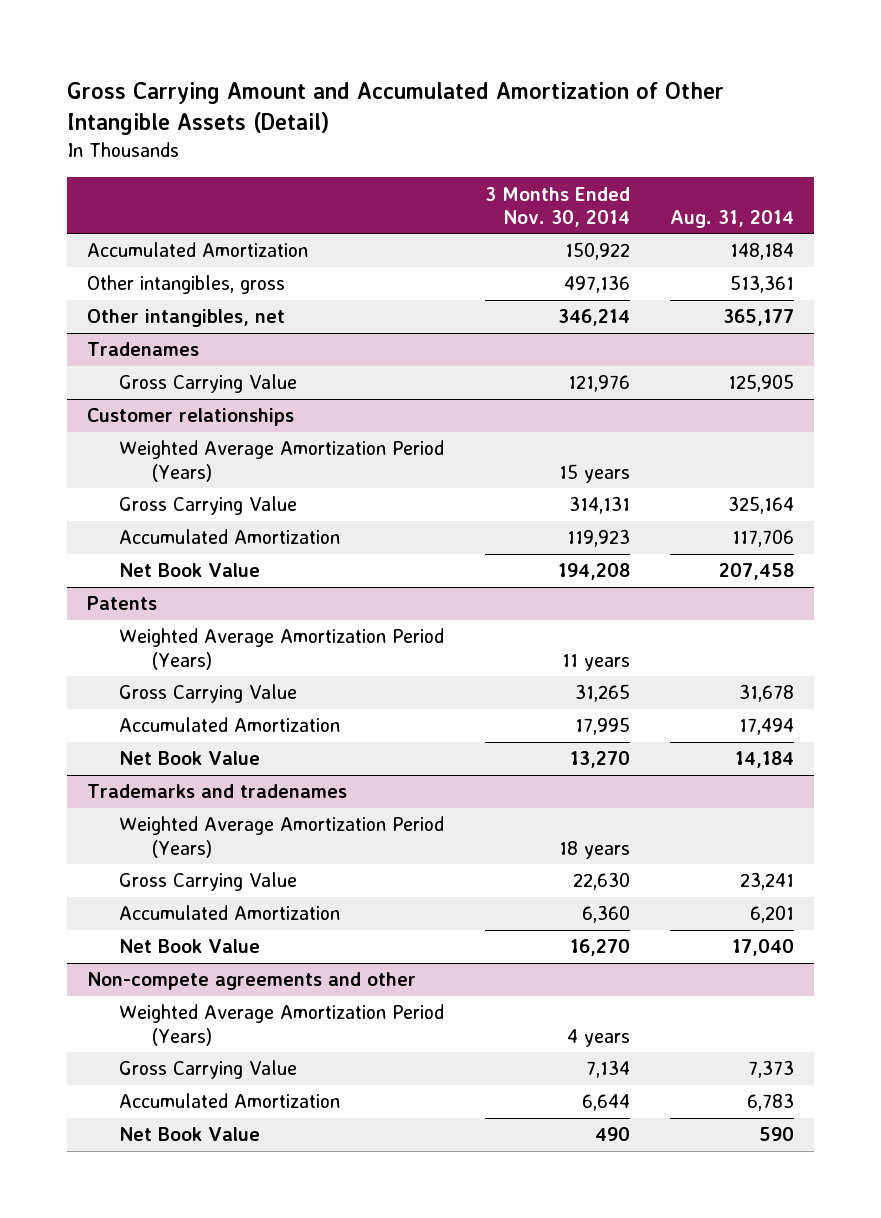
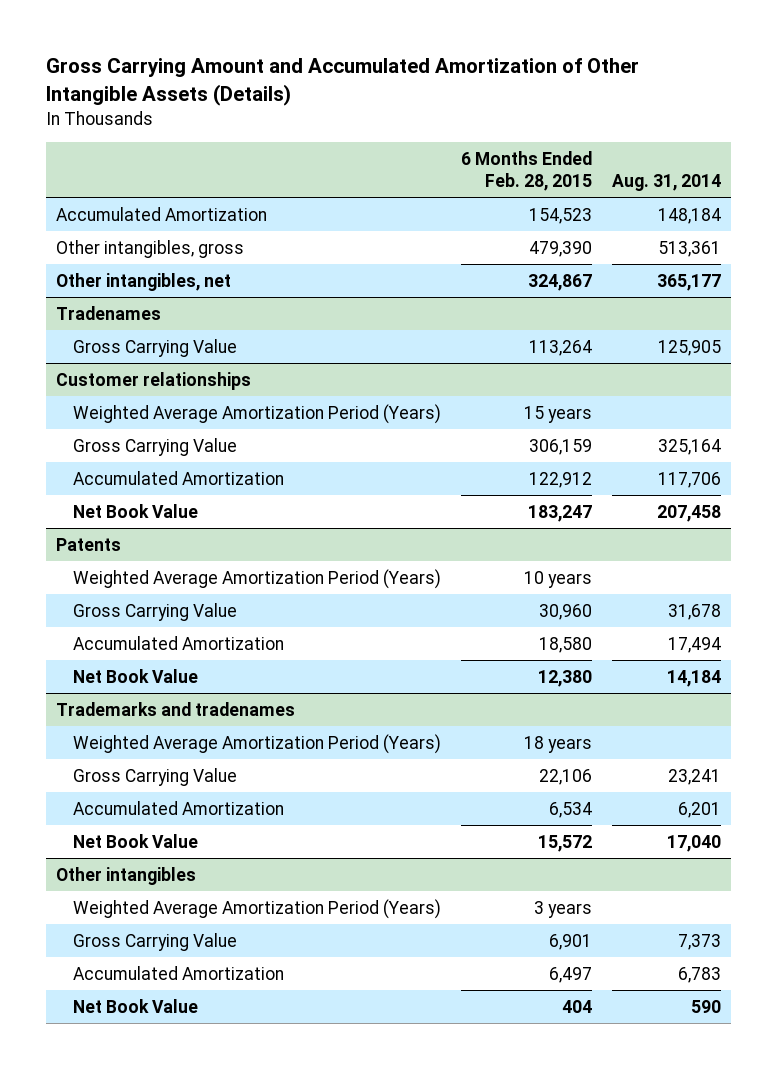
[67,81,725,135] Gross Carrying Amount and Accumulated Amortization of Other Intangible Assets (Detail) -> [45,58,639,106] Gross Carrying Amount and Accumulated Amortization of Other Intangible Assets (Details)
[484,186,630,227] 3 Months Ended Nov. 30, 2014 -> none
none -> [460,151,592,192] 6 Months Ended Feb. 28, 2015
[87,972,417,991] Non-compete agreements and other -> [55,866,196,885] Other intangibles

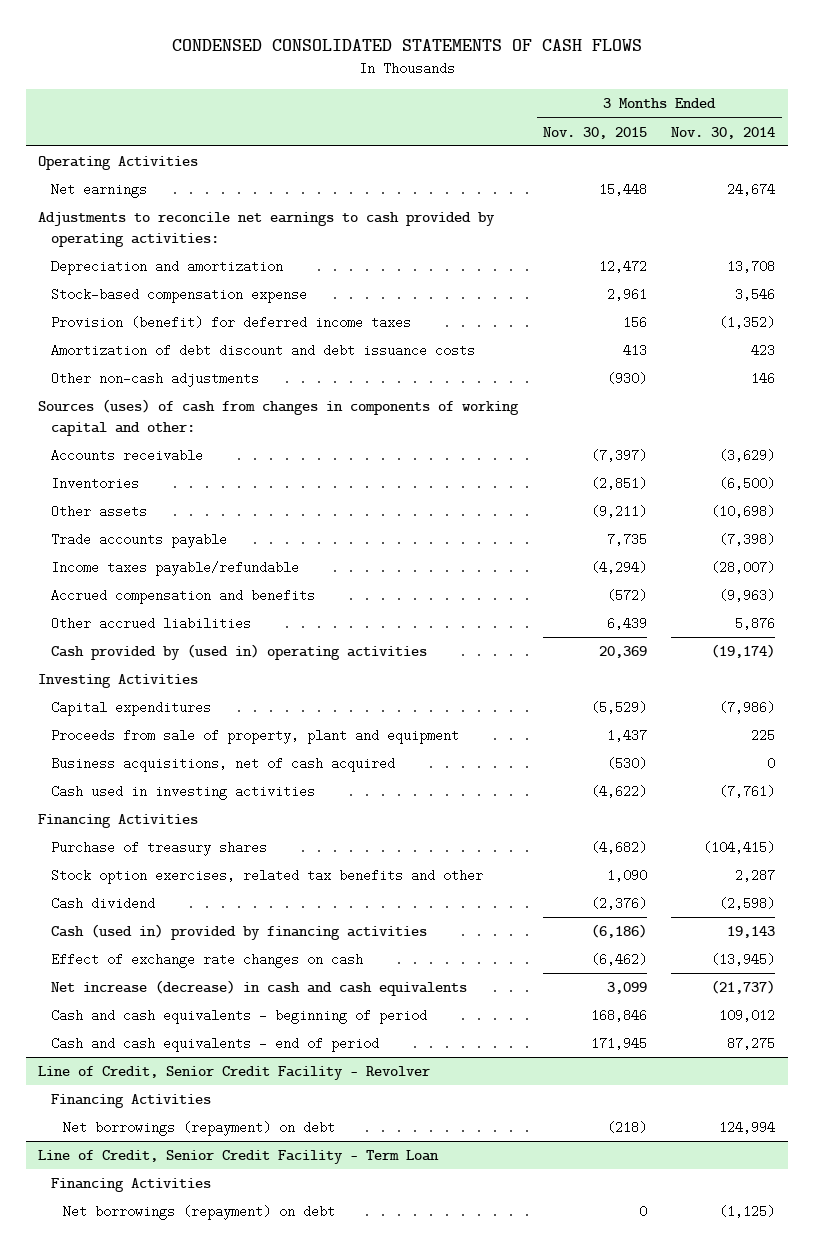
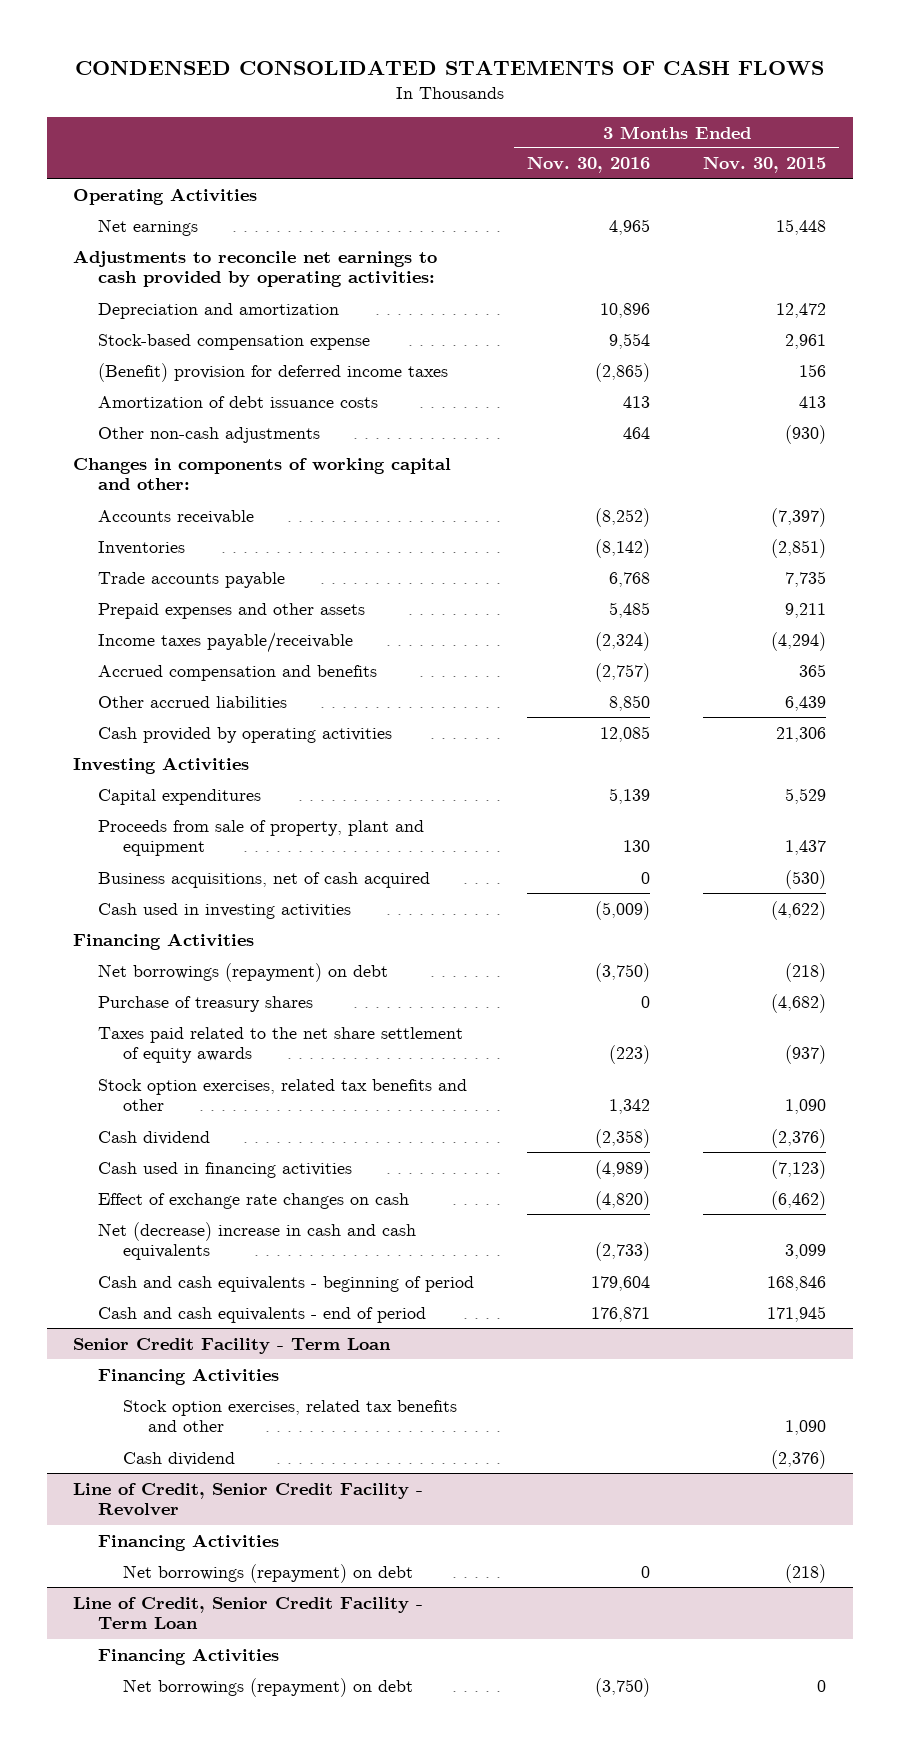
[671,126,776,139] Nov. 30, 2014 -> none
none -> [527,156,651,174] Nov. 30, 2016
[50,316,411,330] Provision (benefit) for deferred income taxes -> [98,362,449,382] (Benefit) provision for deferred income taxes
[50,344,475,358] Amortization of debt discount and debt issuance costs -> [98,395,379,408] Amortization of debt issuance costs
[38,399,520,436] Sources (uses) of cash from changes in components of working capital and other: -> [73,457,452,491] Changes in components of working capital and other:
[50,505,147,519] Other assets -> none
none -> [98,602,366,619] Prepaid expenses and other assets
[50,561,299,577] Income taxes payable/refundable -> [98,631,354,653] Income taxes payable/receivable
[606,589,647,603] (572) -> [799,663,827,677] 365
[50,644,427,661] Cash provided by (used in) operating activities -> [98,726,393,743] Cash provided by operating activities
[598,646,647,659] 20,369 -> [776,726,827,742] 21,306
[590,701,647,715] (5,529) -> [785,787,827,804] 5,529
none -> [98,962,389,982] Net borrowings (repayment) on debt
none -> [98,1026,464,1064] Taxes paid related to the net share settlement of equity awards
[50,924,427,941] Cash (used in) provided by financing activities -> [98,1161,353,1178] Cash used in financing activities
[590,924,647,939] (6,186) -> [771,1159,827,1179] (7,123)
[50,980,467,997] Net increase (decrease) in cash and cash equivalents -> [98,1221,417,1261] Net (decrease) increase in cash and cash equivalents
none -> [73,1337,392,1354] Senior Credit Facility - Term Loan
none -> [98,1367,280,1385] Financing Activities
none -> [123,1399,458,1433] Stock option exercises, related tax benefits and other
none -> [123,1451,236,1466] Cash dividend

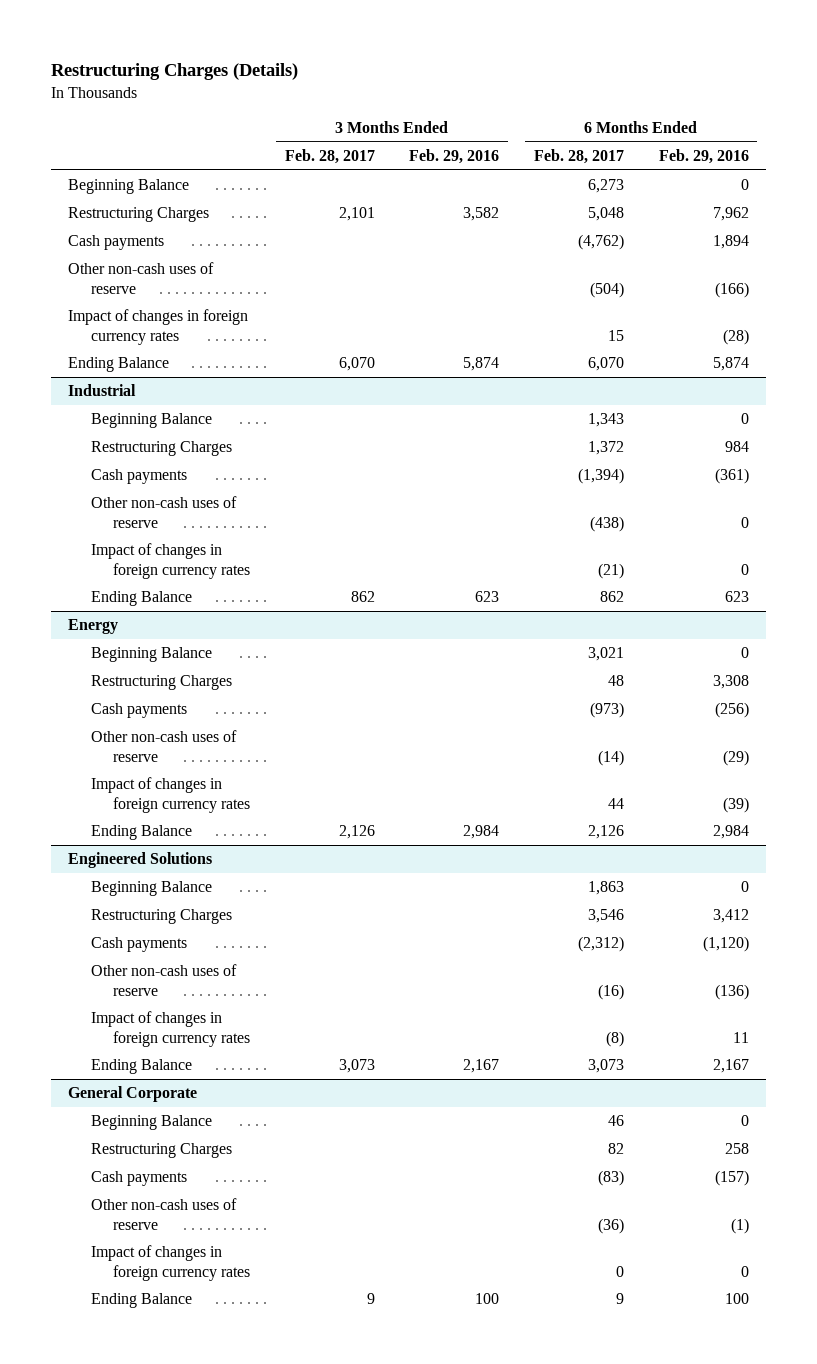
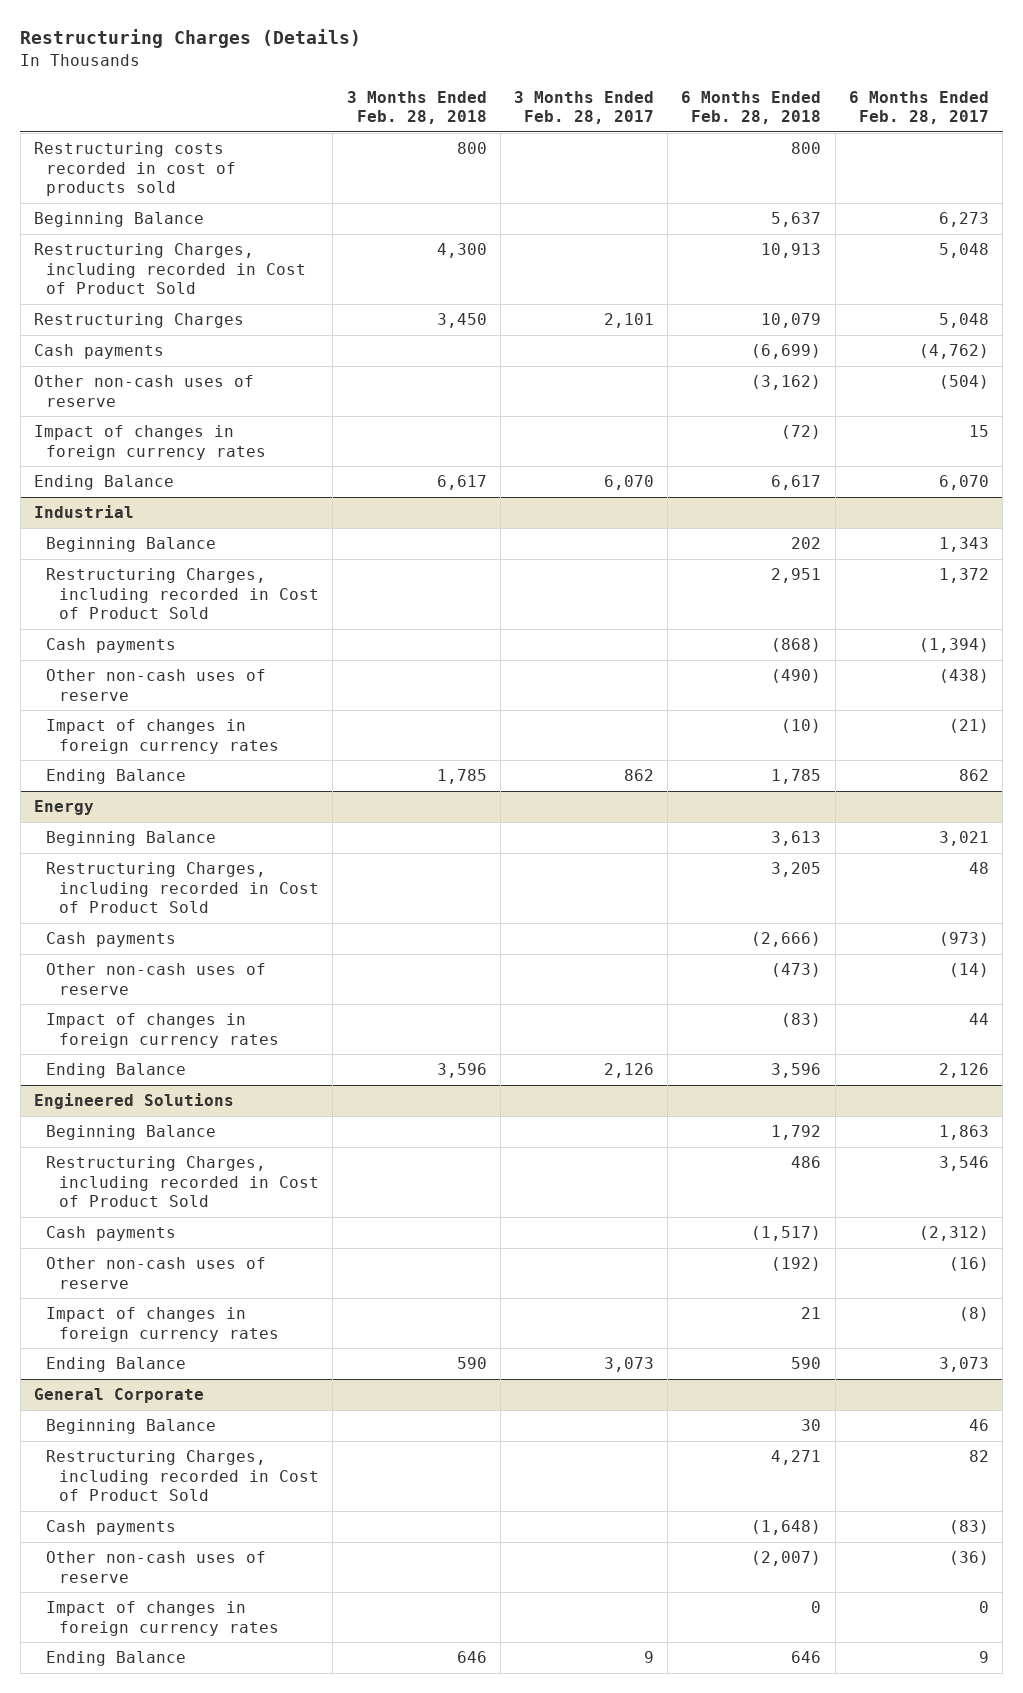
[409,148,500,164] Feb. 29, 2016 -> none
[658,148,749,164] Feb. 29, 2016 -> none
none -> [346,90,487,124] 3 Months Ended Feb. 28, 2018
none -> [681,90,822,124] 6 Months Ended Feb. 28, 2018
none -> [33,142,237,196] Restructuring costs recorded in cost of products sold
none -> [33,243,307,294] Restructuring Charges, including recorded in Cost of Product Sold
[90,441,232,457] Restructuring Charges -> [46,568,320,619] Restructuring Charges, including recorded in Cost of Product Sold
[90,675,232,691] Restructuring Charges -> none
none -> [46,862,320,913] Restructuring Charges, including recorded in Cost of Product Sold
[90,909,232,925] Restructuring Charges -> [46,1156,320,1207] Restructuring Charges, including recorded in Cost of Product Sold
[90,1143,232,1159] Restructuring Charges -> none
none -> [46,1450,320,1501] Restructuring Charges, including recorded in Cost of Product Sold

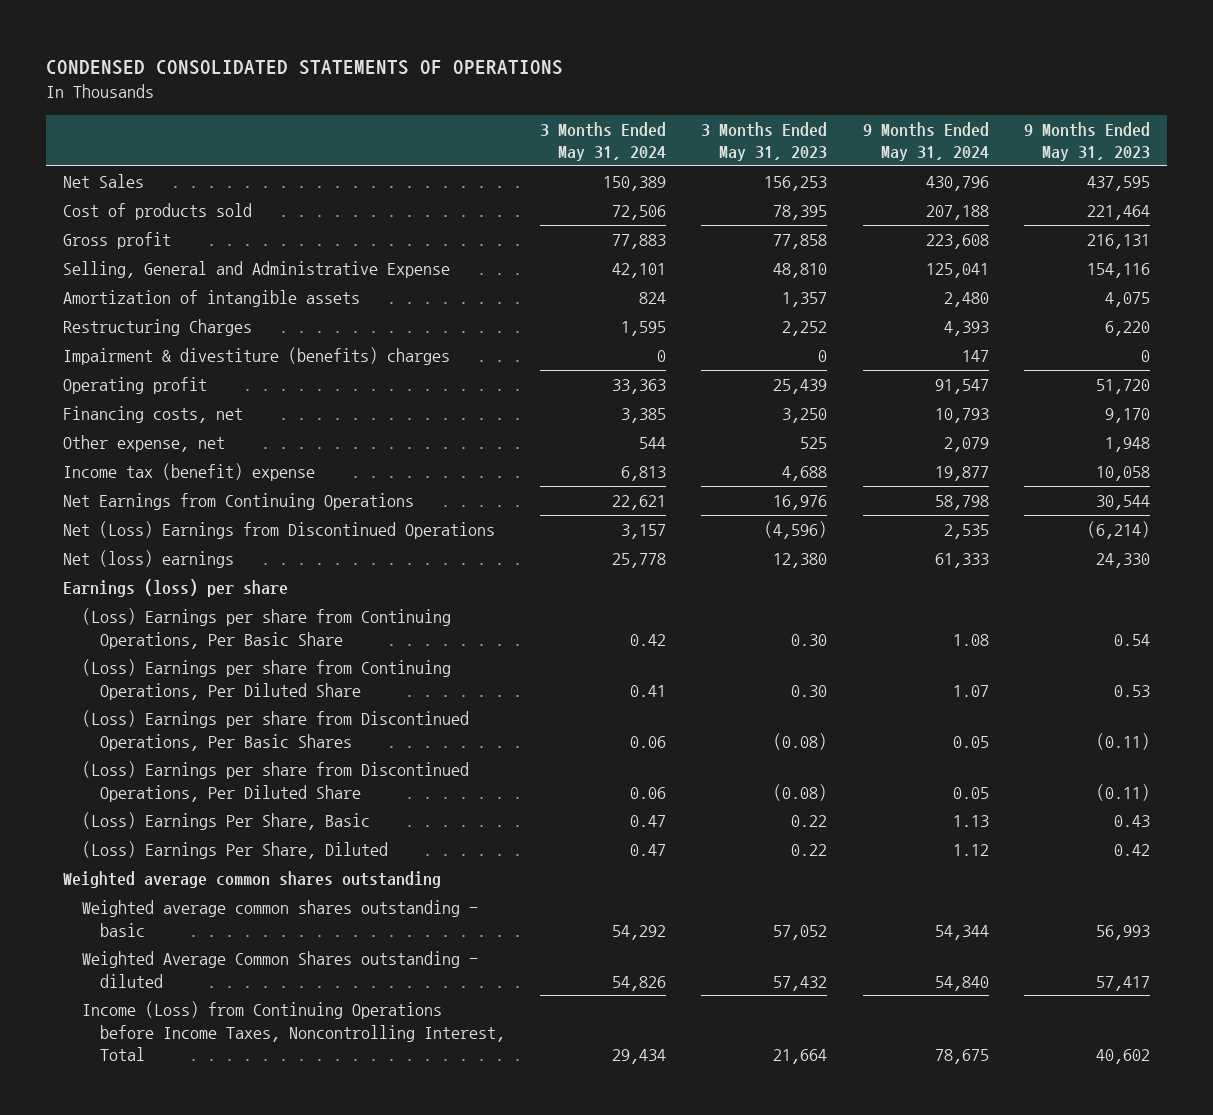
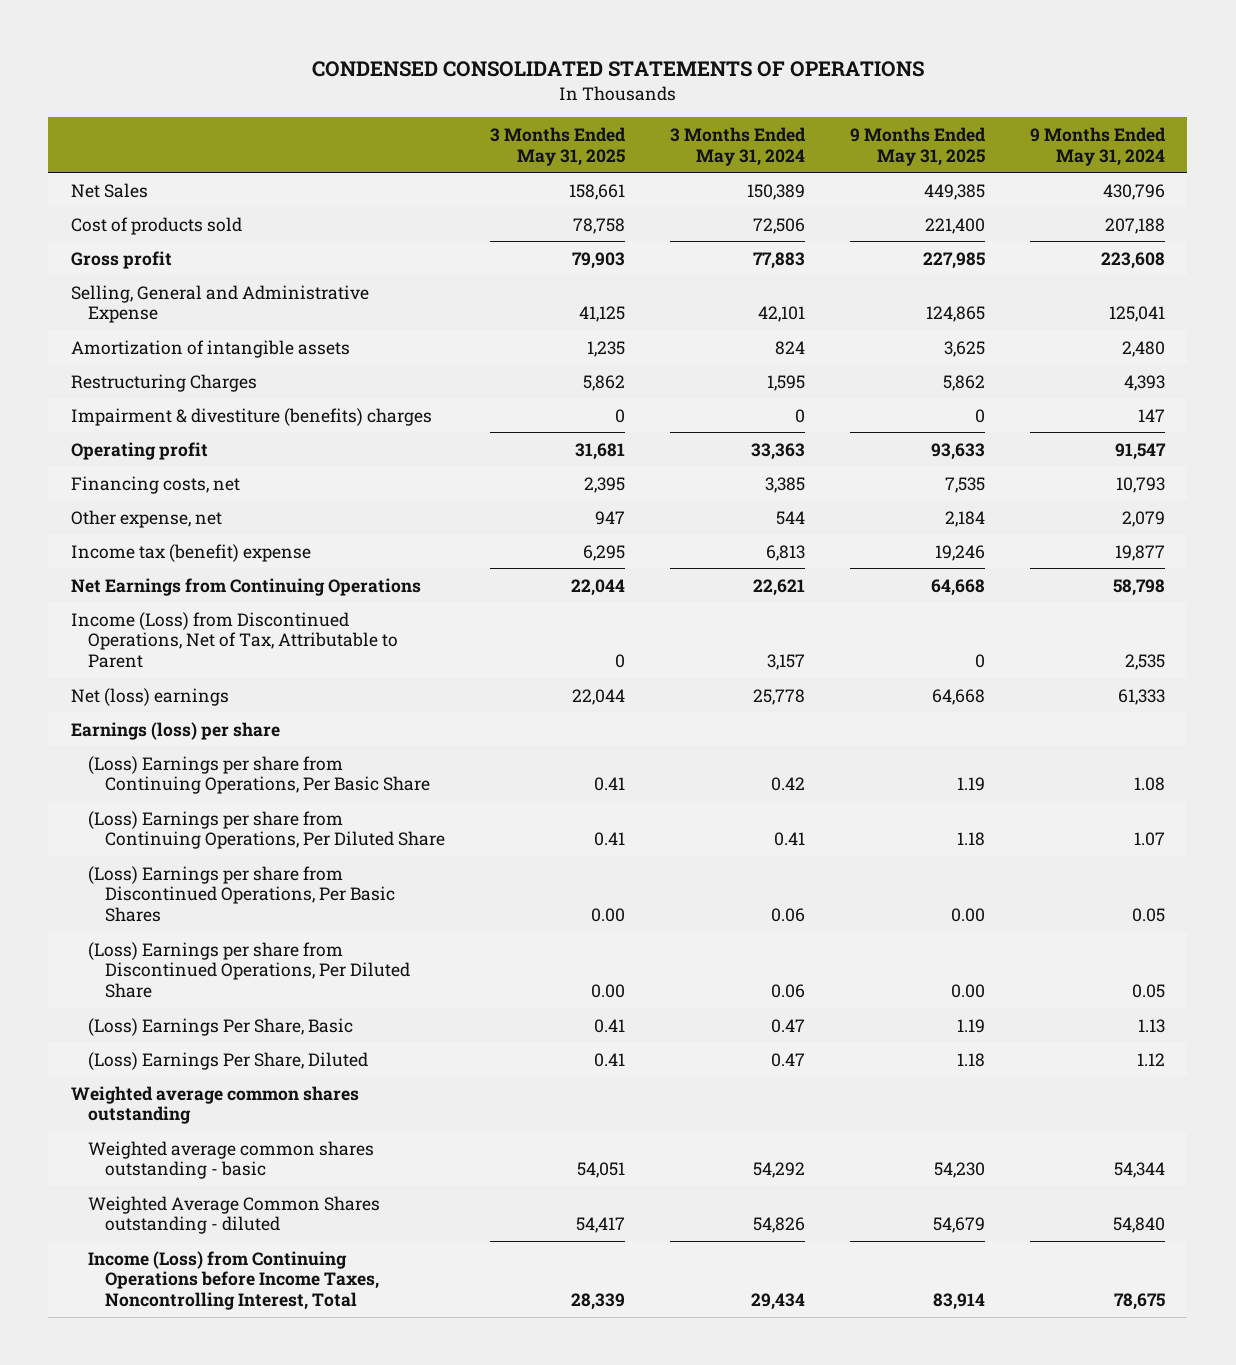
[701,121,828,162] 3 Months Ended May 31, 2023 -> none
[1023,121,1150,162] 9 Months Ended May 31, 2023 -> none
none -> [490,126,627,166] 3 Months Ended May 31, 2025
none -> [850,126,987,166] 9 Months Ended May 31, 2025
[63,521,496,540] Net (Loss) Earnings from Discontinued Operations -> [70,611,398,669] Income (Loss) from Discontinued Operations, Net of Tax, Attributable to Parent

